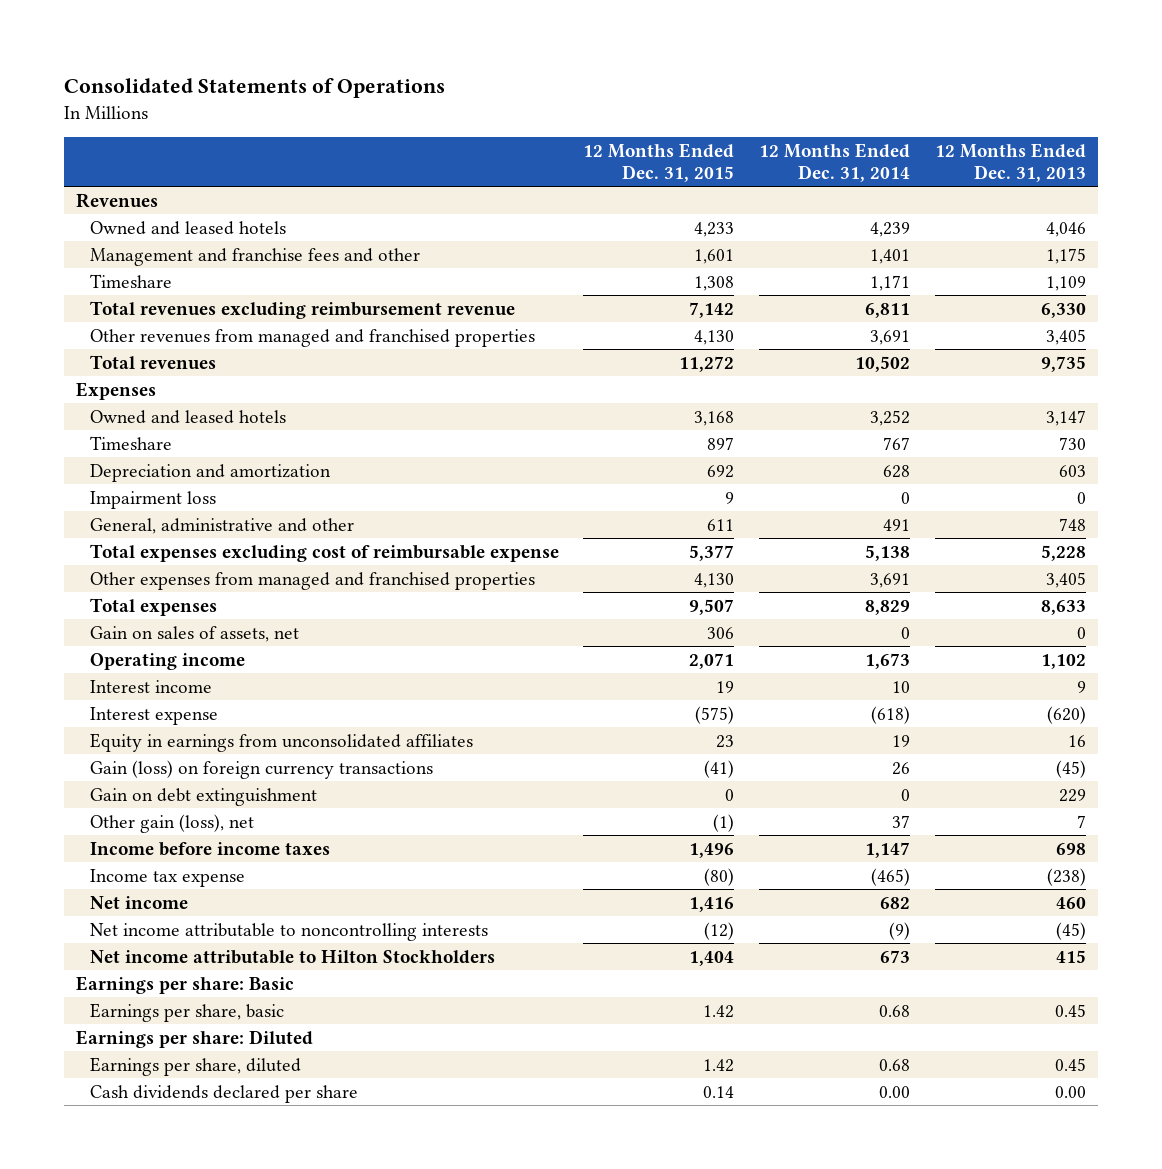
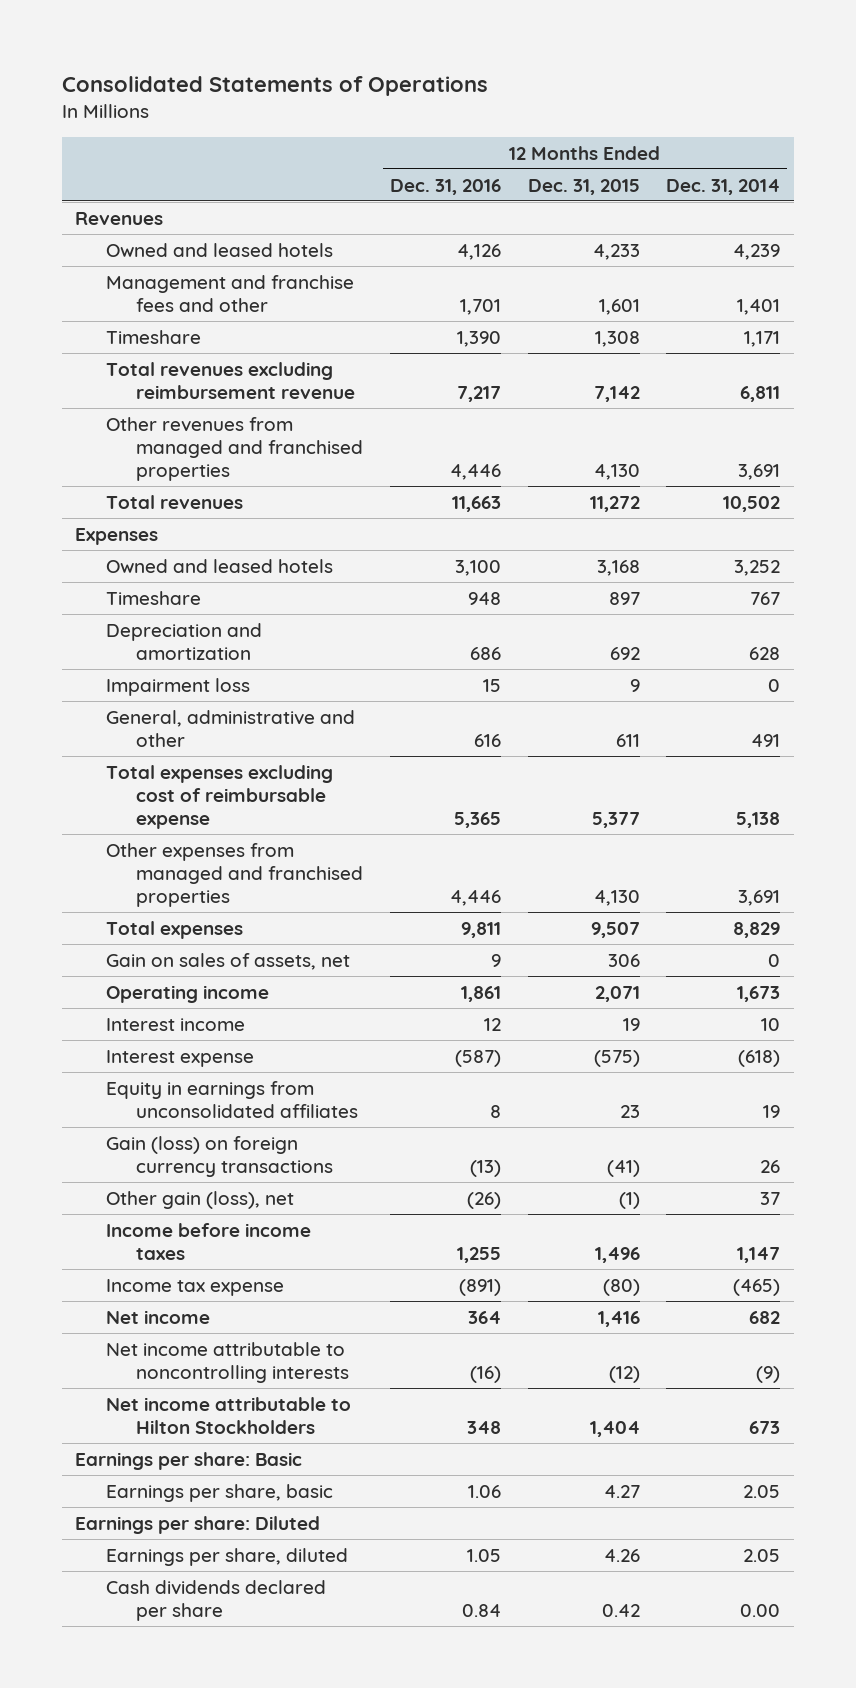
[934,143,1086,182] 12 Months Ended Dec. 31, 2013 -> none
none -> [390,178,502,195] Dec. 31, 2016
[89,787,317,806] Gain on debt extinguishment -> none
[703,1004,735,1018] 1.42 -> [603,1484,640,1498] 4.27
[878,1004,910,1017] 0.68 -> [743,1484,781,1498] 2.05
[703,1058,735,1072] 1.42 -> [603,1548,640,1562] 4.26
[878,1058,910,1071] 0.68 -> [743,1548,781,1562] 2.05
[703,1085,735,1098] 0.14 -> [601,1603,640,1617] 0.42

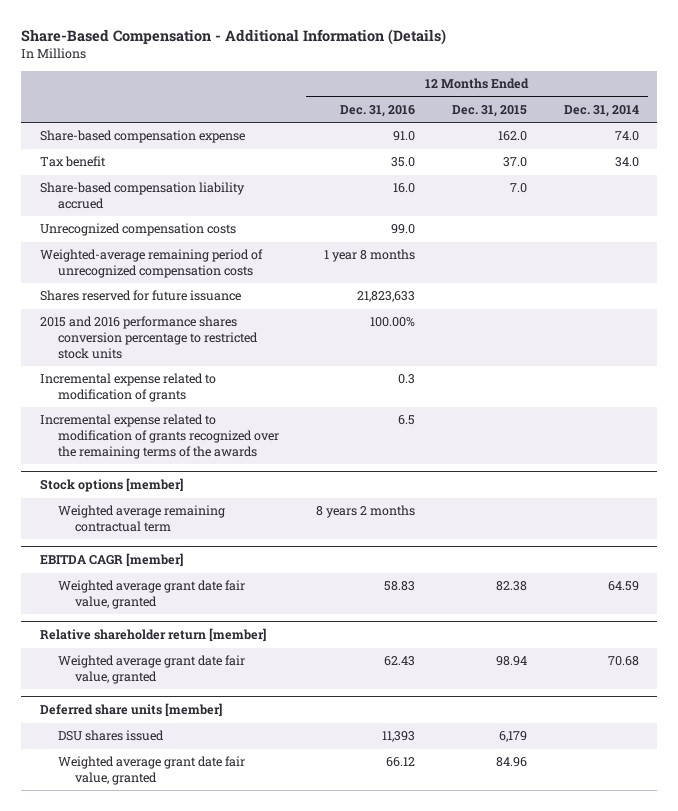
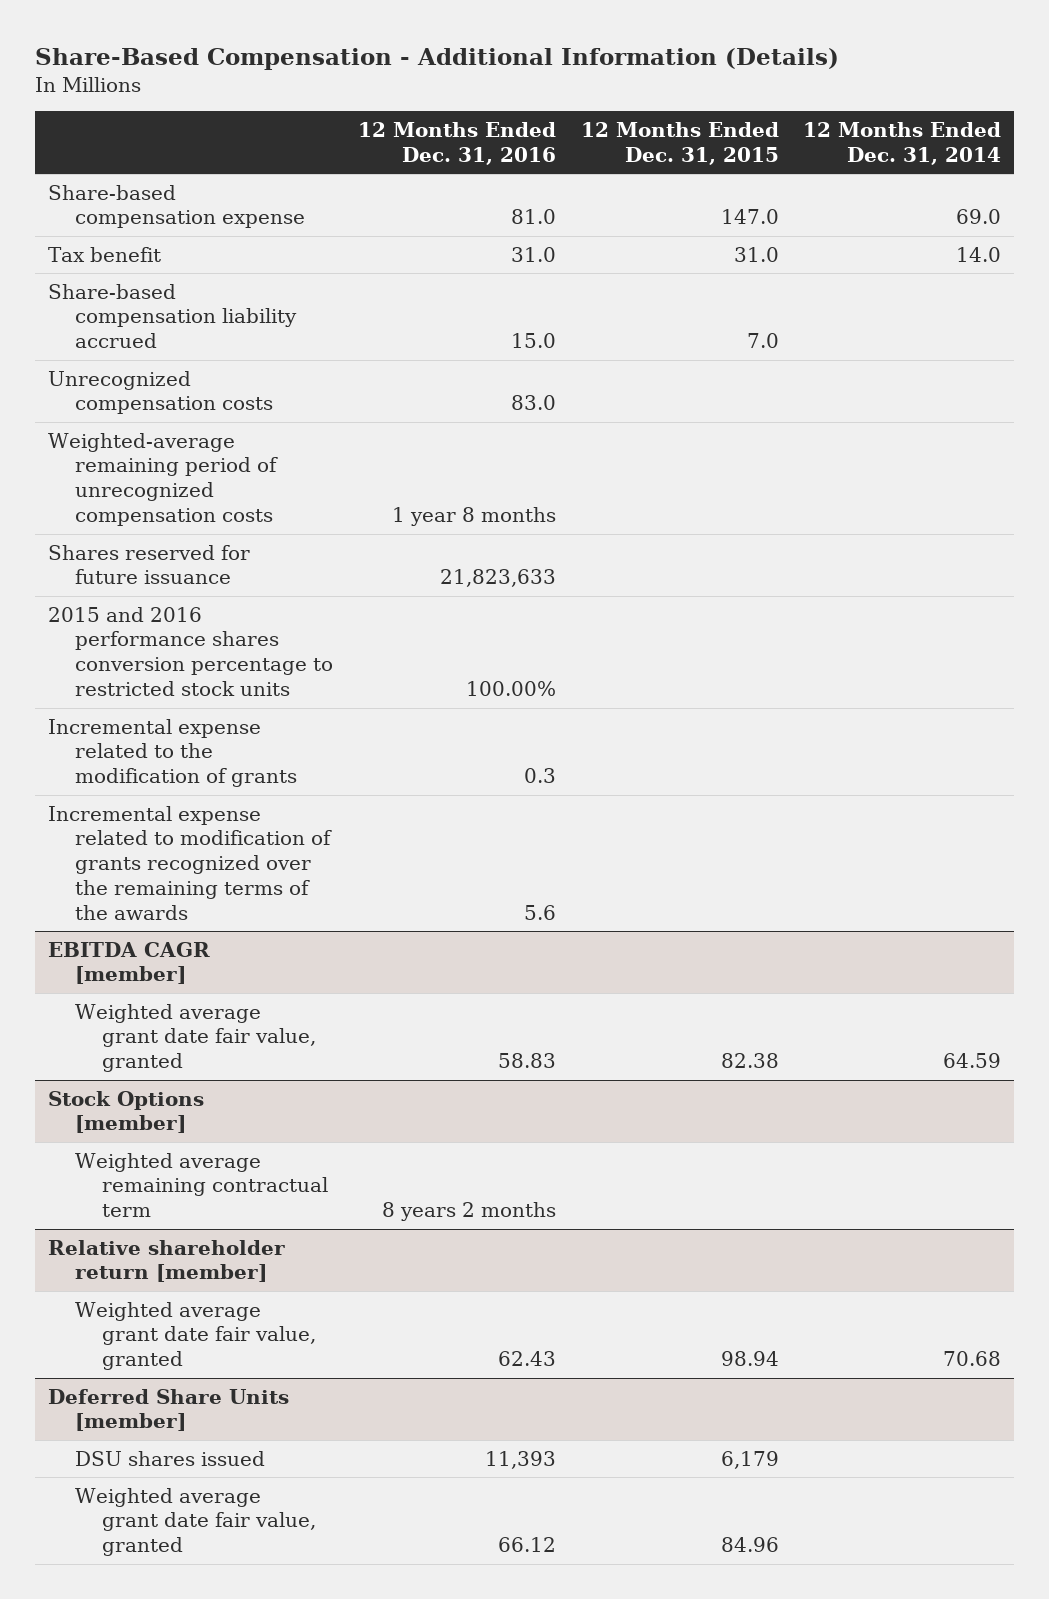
[392,131,415,142] 91.0 -> [510,209,556,225] 81.0
[497,131,527,142] 162.0 -> [720,209,779,225] 147.0
[614,131,639,142] 74.0 -> [956,209,1002,225] 69.0
[390,157,415,168] 35.0 -> [510,246,556,262] 31.0
[502,157,527,168] 37.0 -> [733,246,779,262] 31.0
[614,157,639,168] 34.0 -> [956,246,1002,262] 14.0
[392,183,415,194] 16.0 -> [510,333,556,349] 15.0
[390,224,415,235] 99.0 -> [510,395,556,411] 83.0
[39,478,183,493] Stock options [member] -> none
[57,505,225,533] Weighted average remaining contractual term -> none
[39,373,216,403] Incremental expense related to modification of grants -> [47,718,297,788] Incremental expense related to the modification of grants
[397,415,415,426] 6.5 -> [523,904,556,920] 5.6
none -> [47,1090,204,1134] Stock Options [member]
none -> [74,1152,329,1218] Weighted average remaining contractual term
[39,703,222,718] Deferred share units [member] -> [47,1388,289,1432] Deferred Share Units [member]

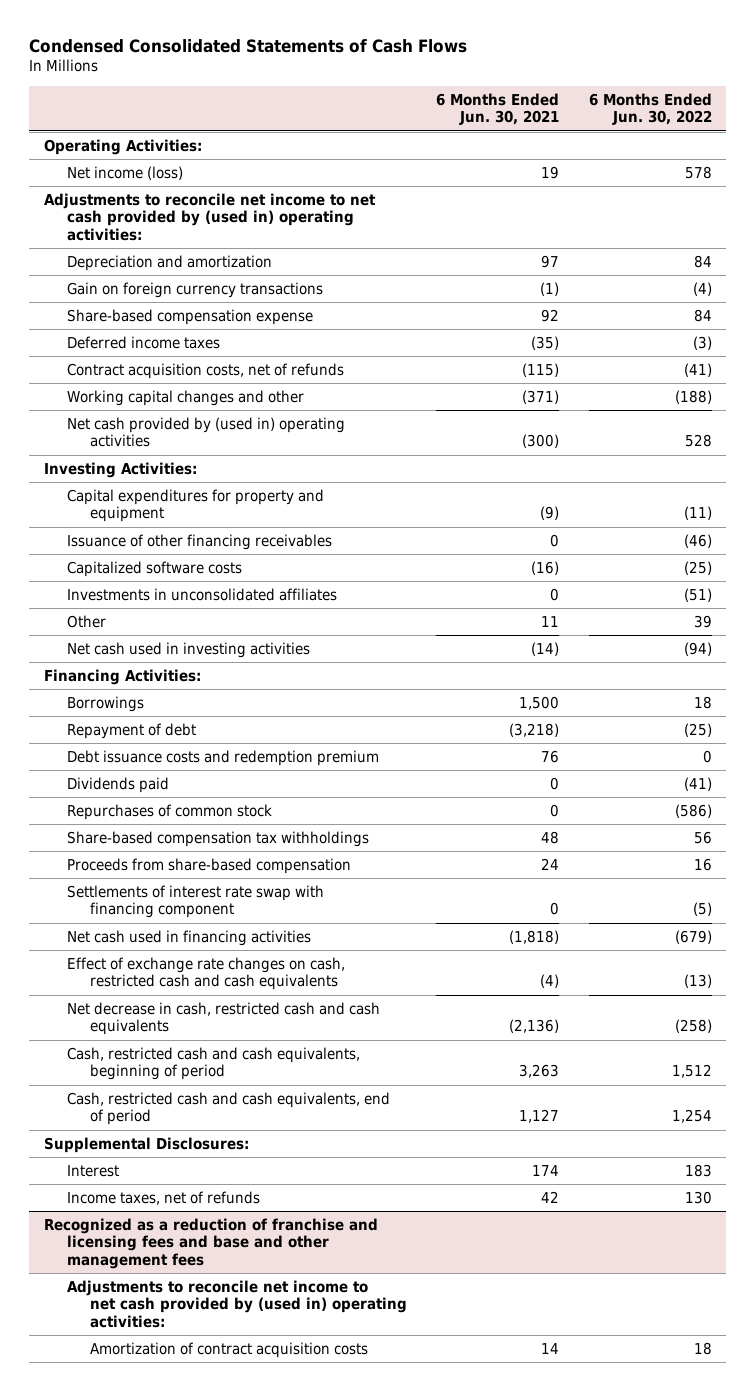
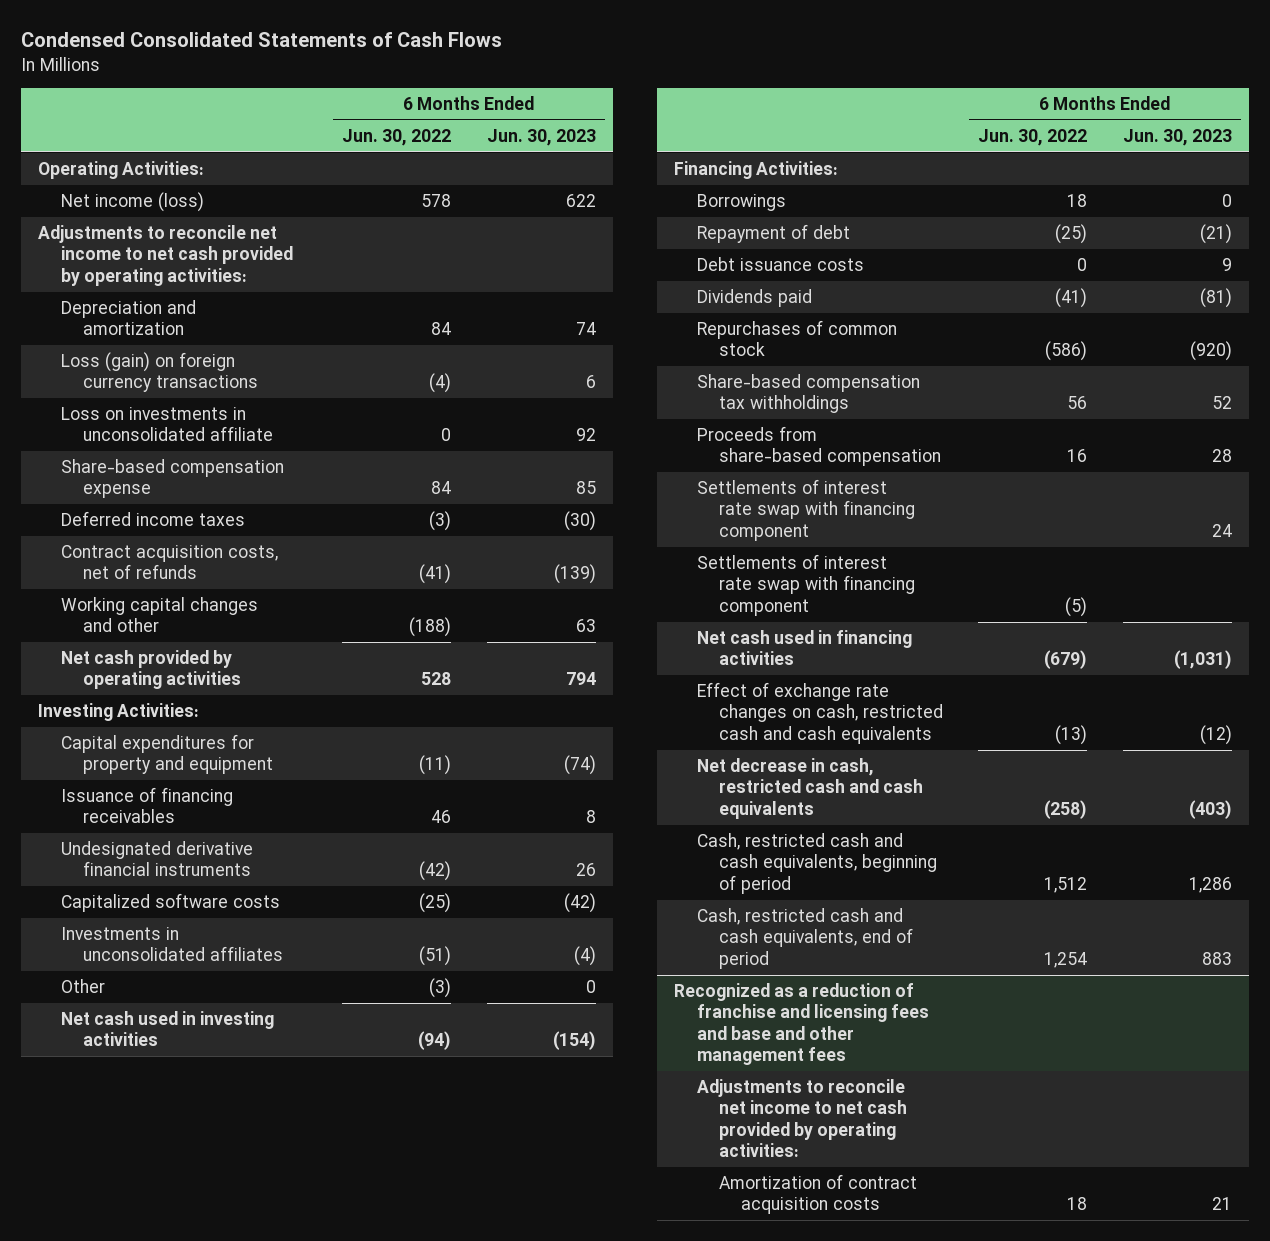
[436,92,560,126] 6 Months Ended Jun. 30, 2021 -> none
none -> [486,128,596,146] Jun. 30, 2023
[43,193,376,241] Adjustments to reconcile net income to net cash provided by (used in) operating activities: -> [38,225,293,286] Adjustments to reconcile net income to net cash provided by operating activities:
[66,282,323,299] Gain on foreign currency transactions -> [60,352,258,393] Loss (gain) on foreign currency transactions
none -> [60,407,273,442] Loss on investments in unconsolidated affiliate
[66,417,345,448] Net cash provided by (used in) operating activities -> [60,650,241,690] Net cash provided by operating activities
[66,534,332,551] Issuance of other financing receivables -> [60,787,233,824] Issuance of financing receivables
[683,534,712,549] (46) -> [431,810,452,824] 46
none -> [60,841,253,877] Undesignated derivative financial instruments
[693,615,712,629] 39 -> [429,978,452,999] (3)
[66,750,379,767] Debt issuance costs and redemption premium -> [696,257,864,272] Debt issuance costs
none -> [696,479,915,541] Settlements of interest rate swap with financing component
[43,1137,249,1154] Supplemental Disclosures: -> none
[66,1165,119,1178] Interest -> none
[66,1191,260,1206] Income taxes, net of refunds -> none
[66,1280,408,1328] Adjustments to reconcile net income to net cash provided by (used in) operating activities: -> [696,1079,907,1158] Adjustments to reconcile net income to net cash provided by operating activities:

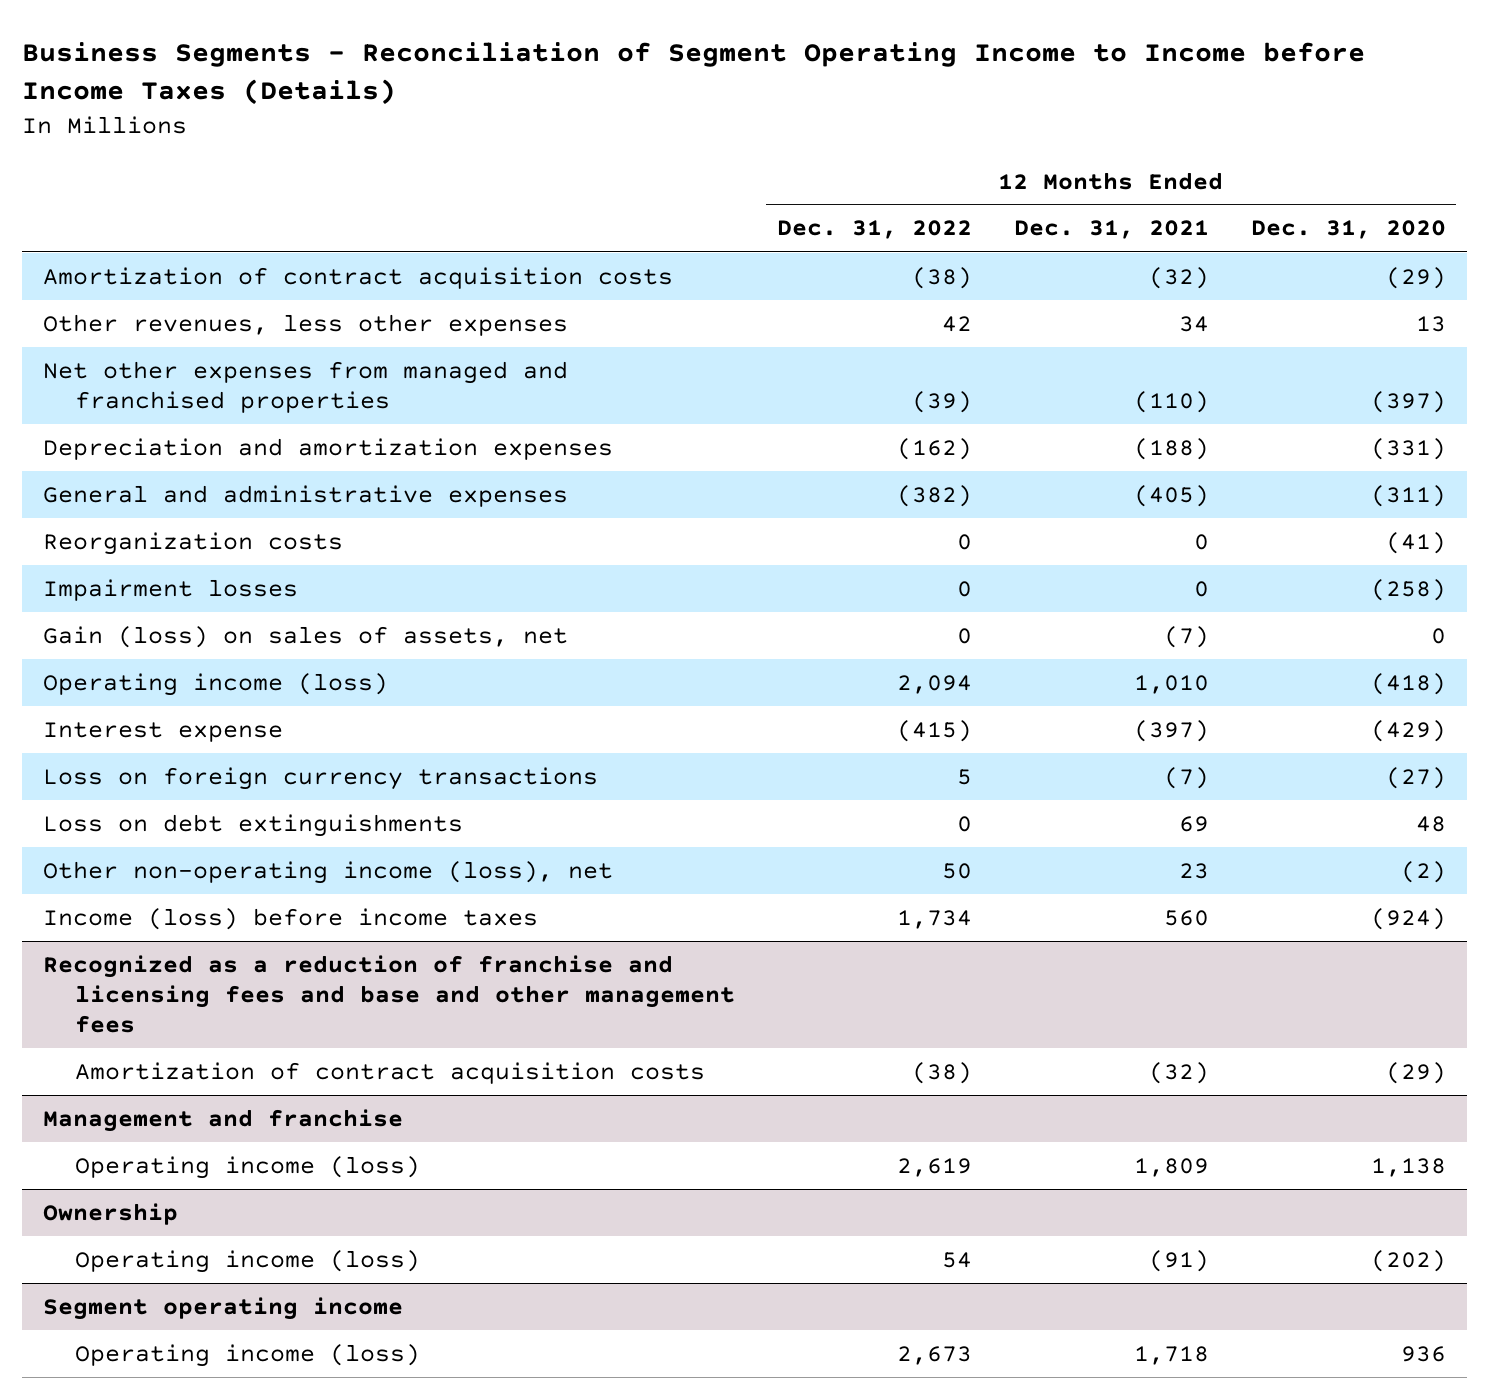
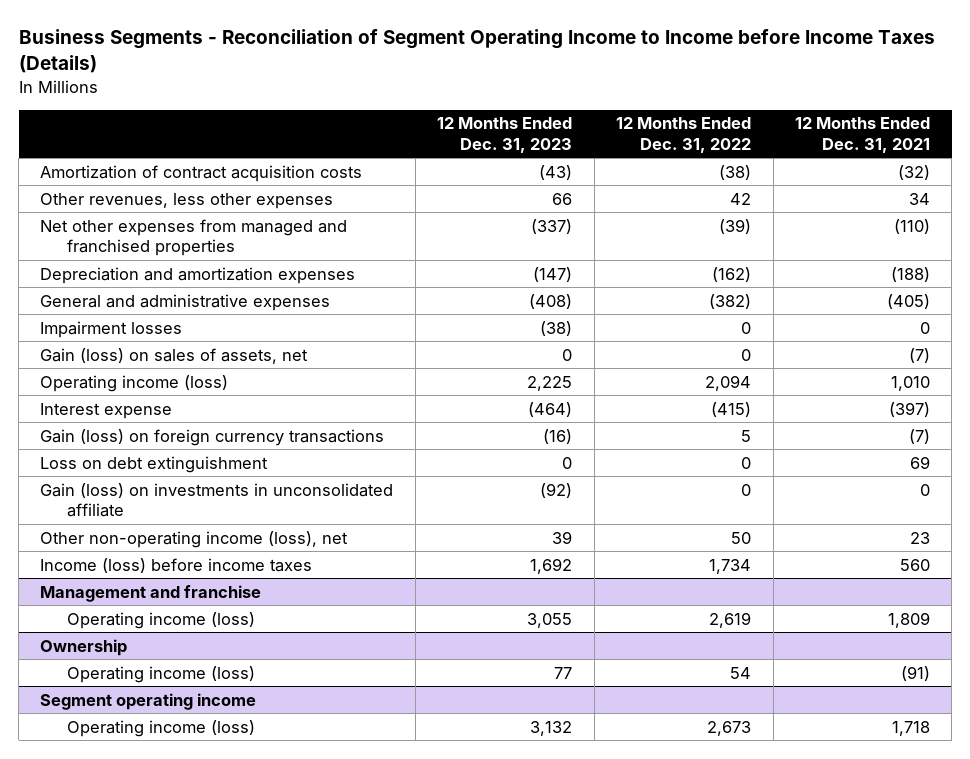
[1250,220,1446,240] Dec. 31, 2020 -> none
none -> [437,117,573,153] 12 Months Ended Dec. 31, 2023
[43,531,344,555] Reorganization costs -> none
[43,766,599,790] Loss on foreign currency transactions -> [40,428,385,446] Gain (loss) on foreign currency transactions
[43,813,464,837] Loss on debt extinguishments -> [40,455,269,473] Loss on debt extinguishment
none -> [40,482,394,518] Gain (loss) on investments in unconsolidated affiliate
[43,954,735,1034] Recognized as a reduction of franchise and licensing fees and base and other management fees -> none
[74,1061,705,1084] Amortization of contract acquisition costs -> none

